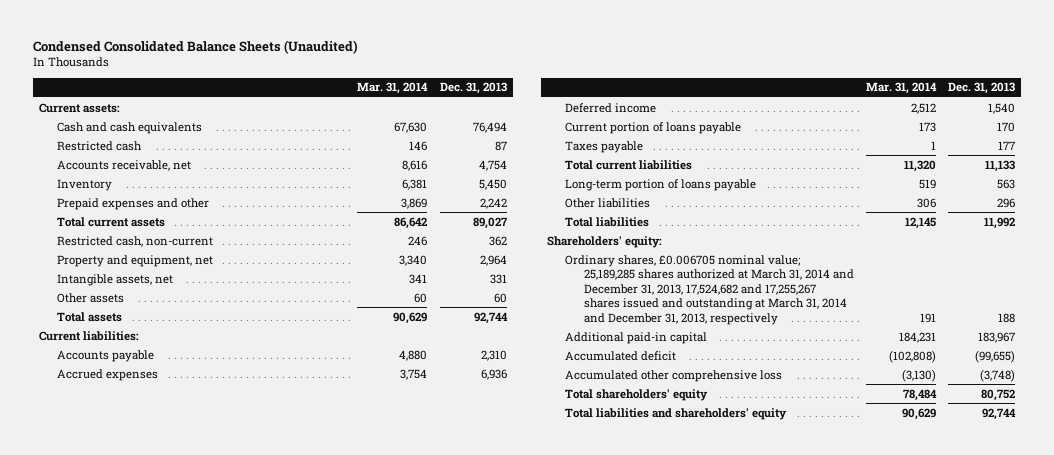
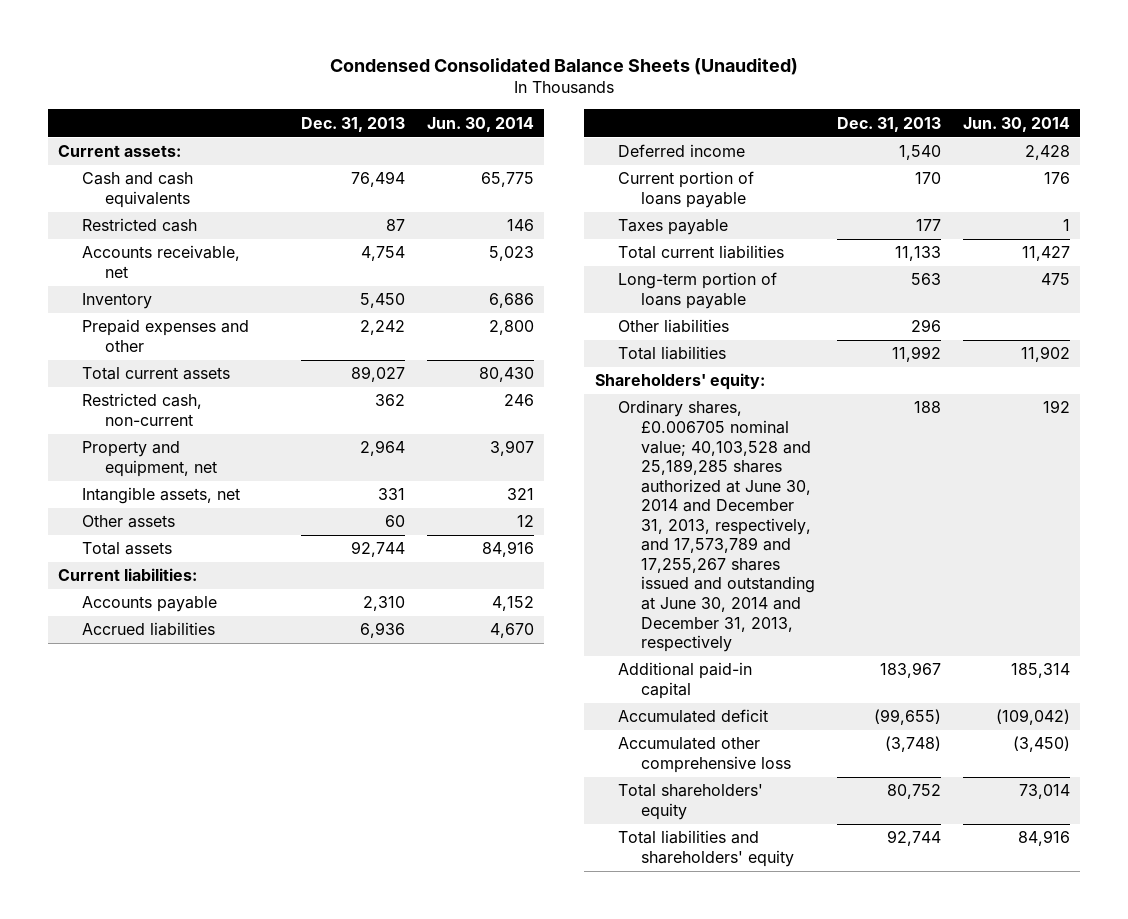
[357,82,429,95] Mar. 31, 2014 -> none
none -> [426,116,534,132] Jun. 30, 2014
[57,368,159,381] Accrued expenses -> [81,622,215,637] Accrued liabilities
[565,254,854,325] Ordinary shares, £0.006705 nominal value; 25,189,285 shares authorized at March 31, 2014 and December 31, 2013, 17,524,682 and 17,255,267 shares issued and outstanding at March 31, 2014 and December 31, 2013, respectively -> [617,400,816,653] Ordinary shares, £0.006705 nominal value; 40,103,528 and 25,189,285 shares authorized at June 30, 2014 and December 31, 2013, respectively, and 17,573,789 and 17,255,267 shares issued and outstanding at June 30, 2014 and December 31, 2013, respectively

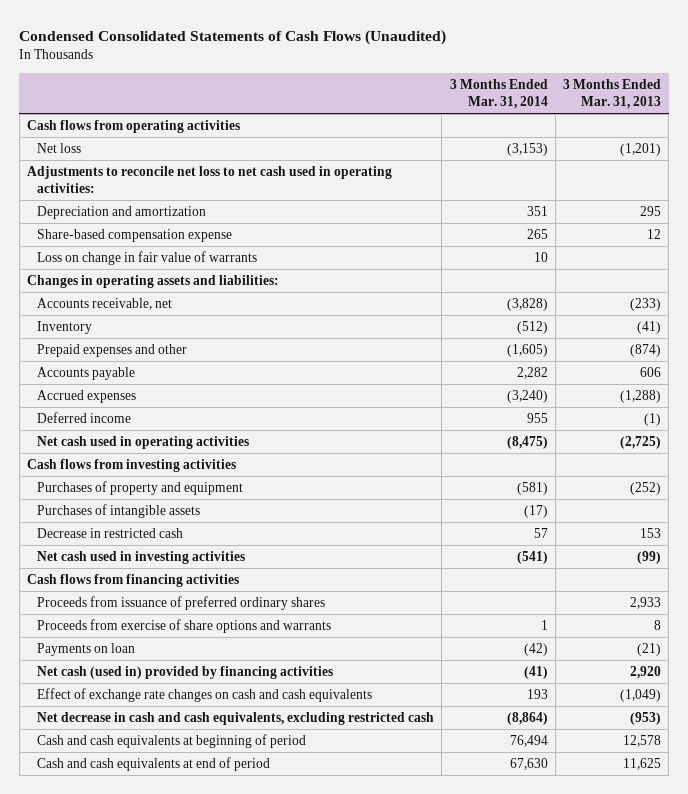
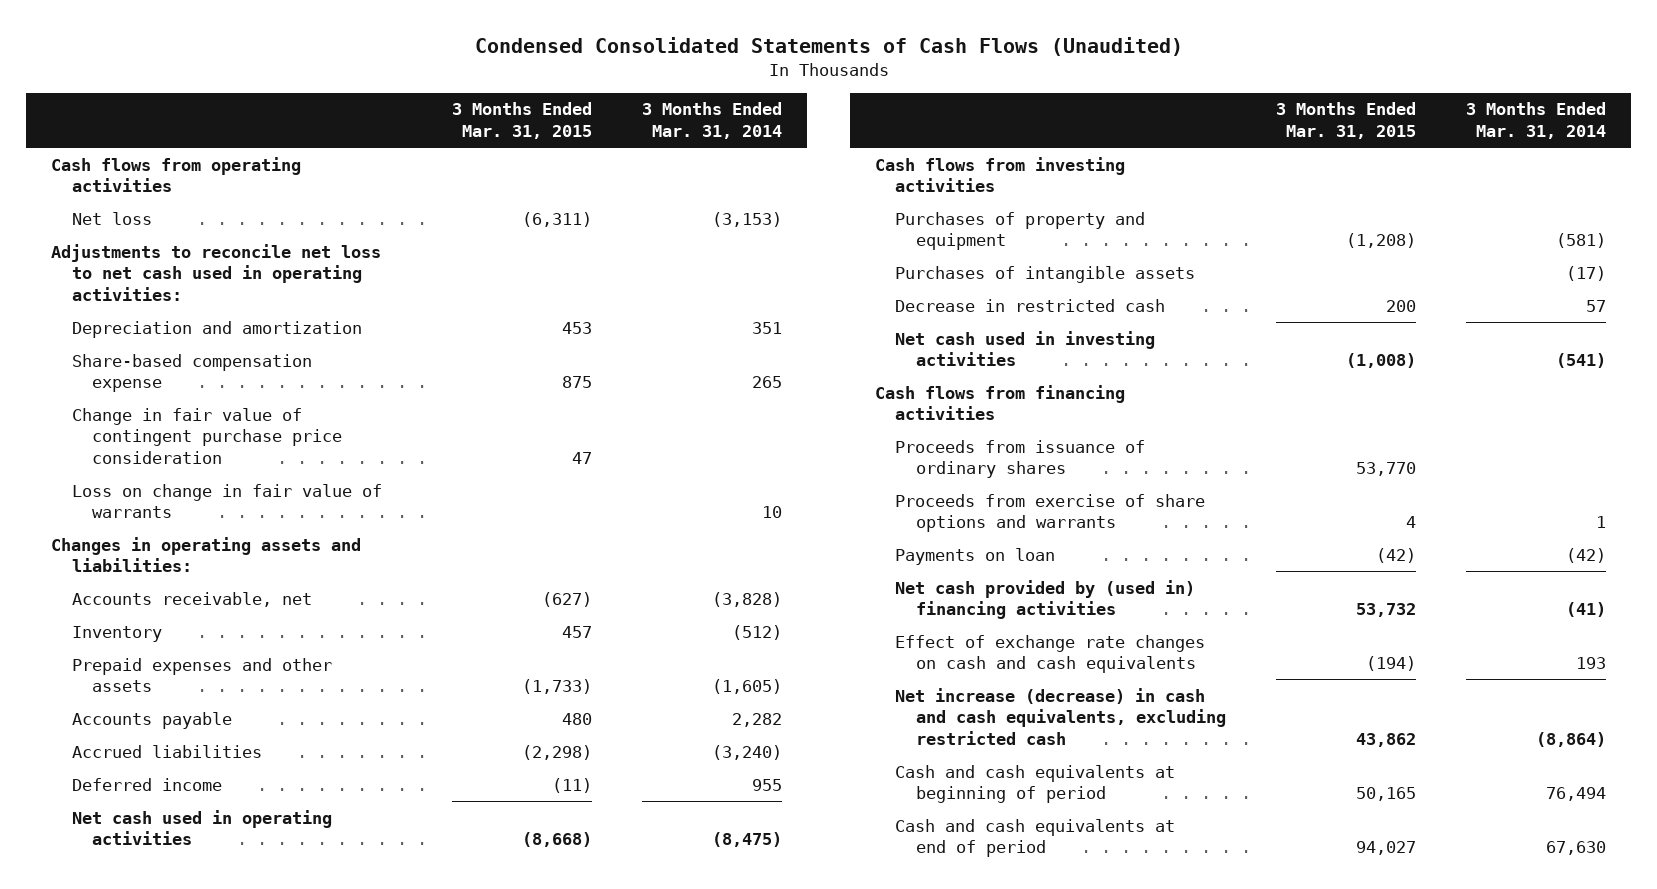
[563,78,662,109] 3 Months Ended Mar. 31, 2013 -> none
none -> [452,102,593,140] 3 Months Ended Mar. 31, 2015
none -> [71,407,343,465] Change in fair value of contingent purchase price consideration
[37,343,188,357] Prepaid expenses and other -> [71,657,332,693] Prepaid expenses and other assets
[37,389,137,403] Accrued expenses -> [71,744,262,758] Accrued liabilities
[37,595,326,610] Proceeds from issuance of preferred ordinary shares -> [895,439,1146,479] Proceeds from issuance of ordinary shares
[37,665,334,679] Net cash (used in) provided by financing activities -> [895,579,1196,620] Net cash provided by (used in) financing activities
[37,711,435,725] Net decrease in cash and cash equivalents, excluding restricted cash -> [895,687,1226,746] Net increase (decrease) in cash and cash equivalents, excluding restricted cash

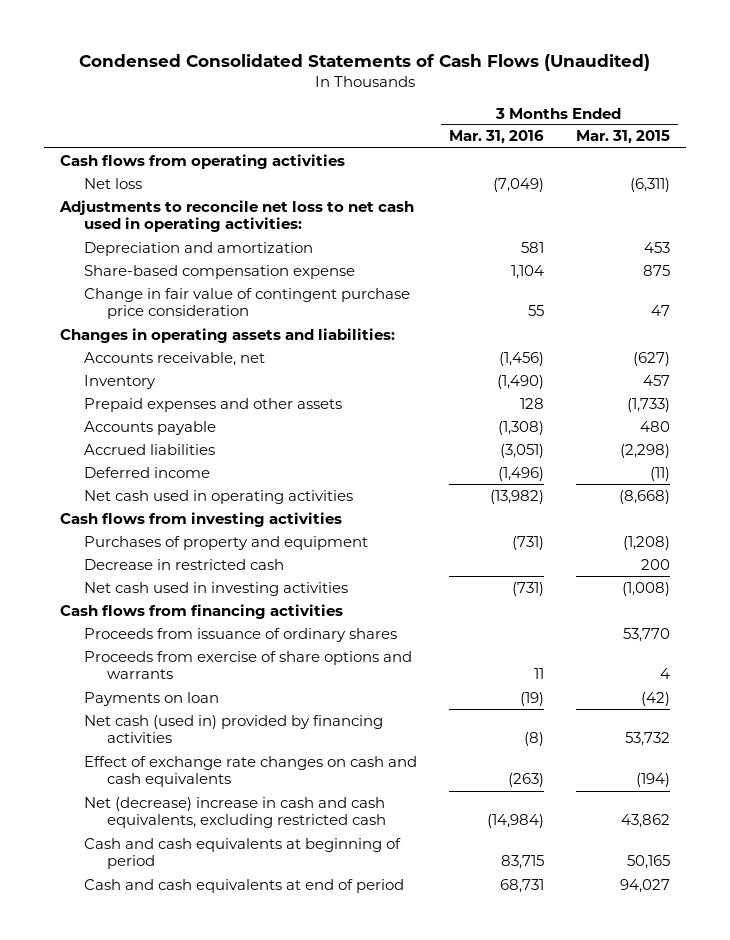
[642,102,783,140] 3 Months Ended Mar. 31, 2014 -> none
none -> [448,130,544,145] Mar. 31, 2016
[71,483,382,519] Loss on change in fair value of warrants -> none
[895,265,1196,283] Purchases of intangible assets -> none
[895,579,1196,620] Net cash provided by (used in) financing activities -> [83,714,383,744] Net cash (used in) provided by financing activities
[895,687,1226,746] Net increase (decrease) in cash and cash equivalents, excluding restricted cash -> [83,796,386,829] Net (decrease) increase in cash and cash equivalents, excluding restricted cash

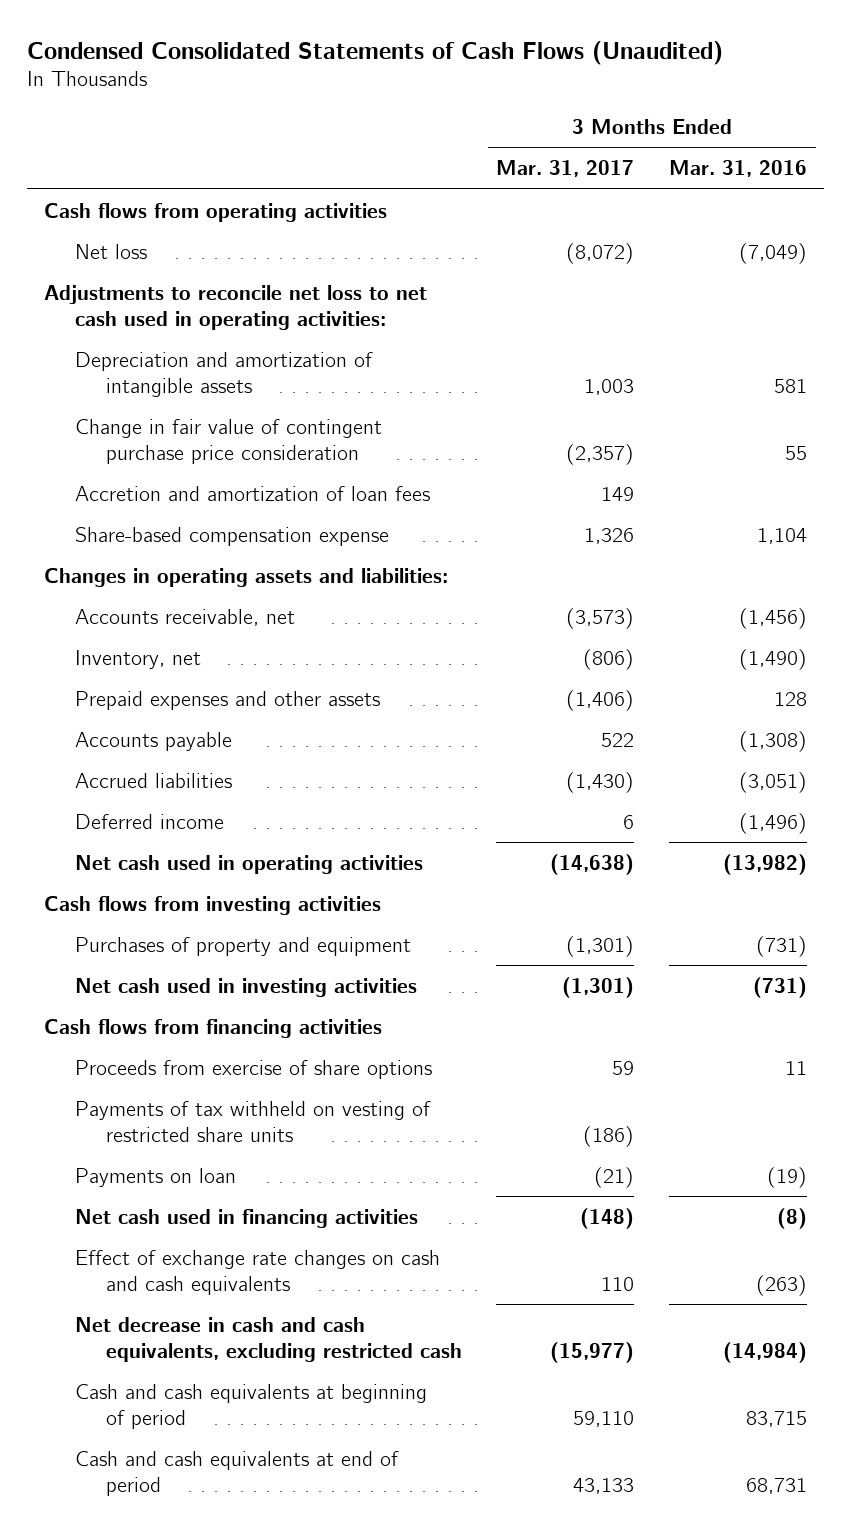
[576,130,671,145] Mar. 31, 2015 -> none
none -> [496,160,635,178] Mar. 31, 2017
[83,241,313,256] Depreciation and amortization -> [74,351,373,397] Depreciation and amortization of intangible assets
none -> [74,485,430,501] Accretion and amortization of loan fees
[83,264,355,279] Share-based compensation expense -> [74,526,389,546] Share-based compensation expense
[83,374,156,389] Inventory -> [74,649,201,669] Inventory, net
[83,558,284,570] Decrease in restricted cash -> none
[83,627,397,642] Proceeds from issuance of ordinary shares -> none
[83,650,412,680] Proceeds from exercise of share options and warrants -> [74,1059,432,1079] Proceeds from exercise of share options
none -> [74,1100,431,1142] Payments of tax withheld on vesting of restricted share units
[83,714,383,744] Net cash (used in) provided by financing activities -> [74,1208,418,1228] Net cash used in financing activities
[83,796,386,829] Net (decrease) increase in cash and cash equivalents, excluding restricted cash -> [74,1316,462,1362] Net decrease in cash and cash equivalents, excluding restricted cash

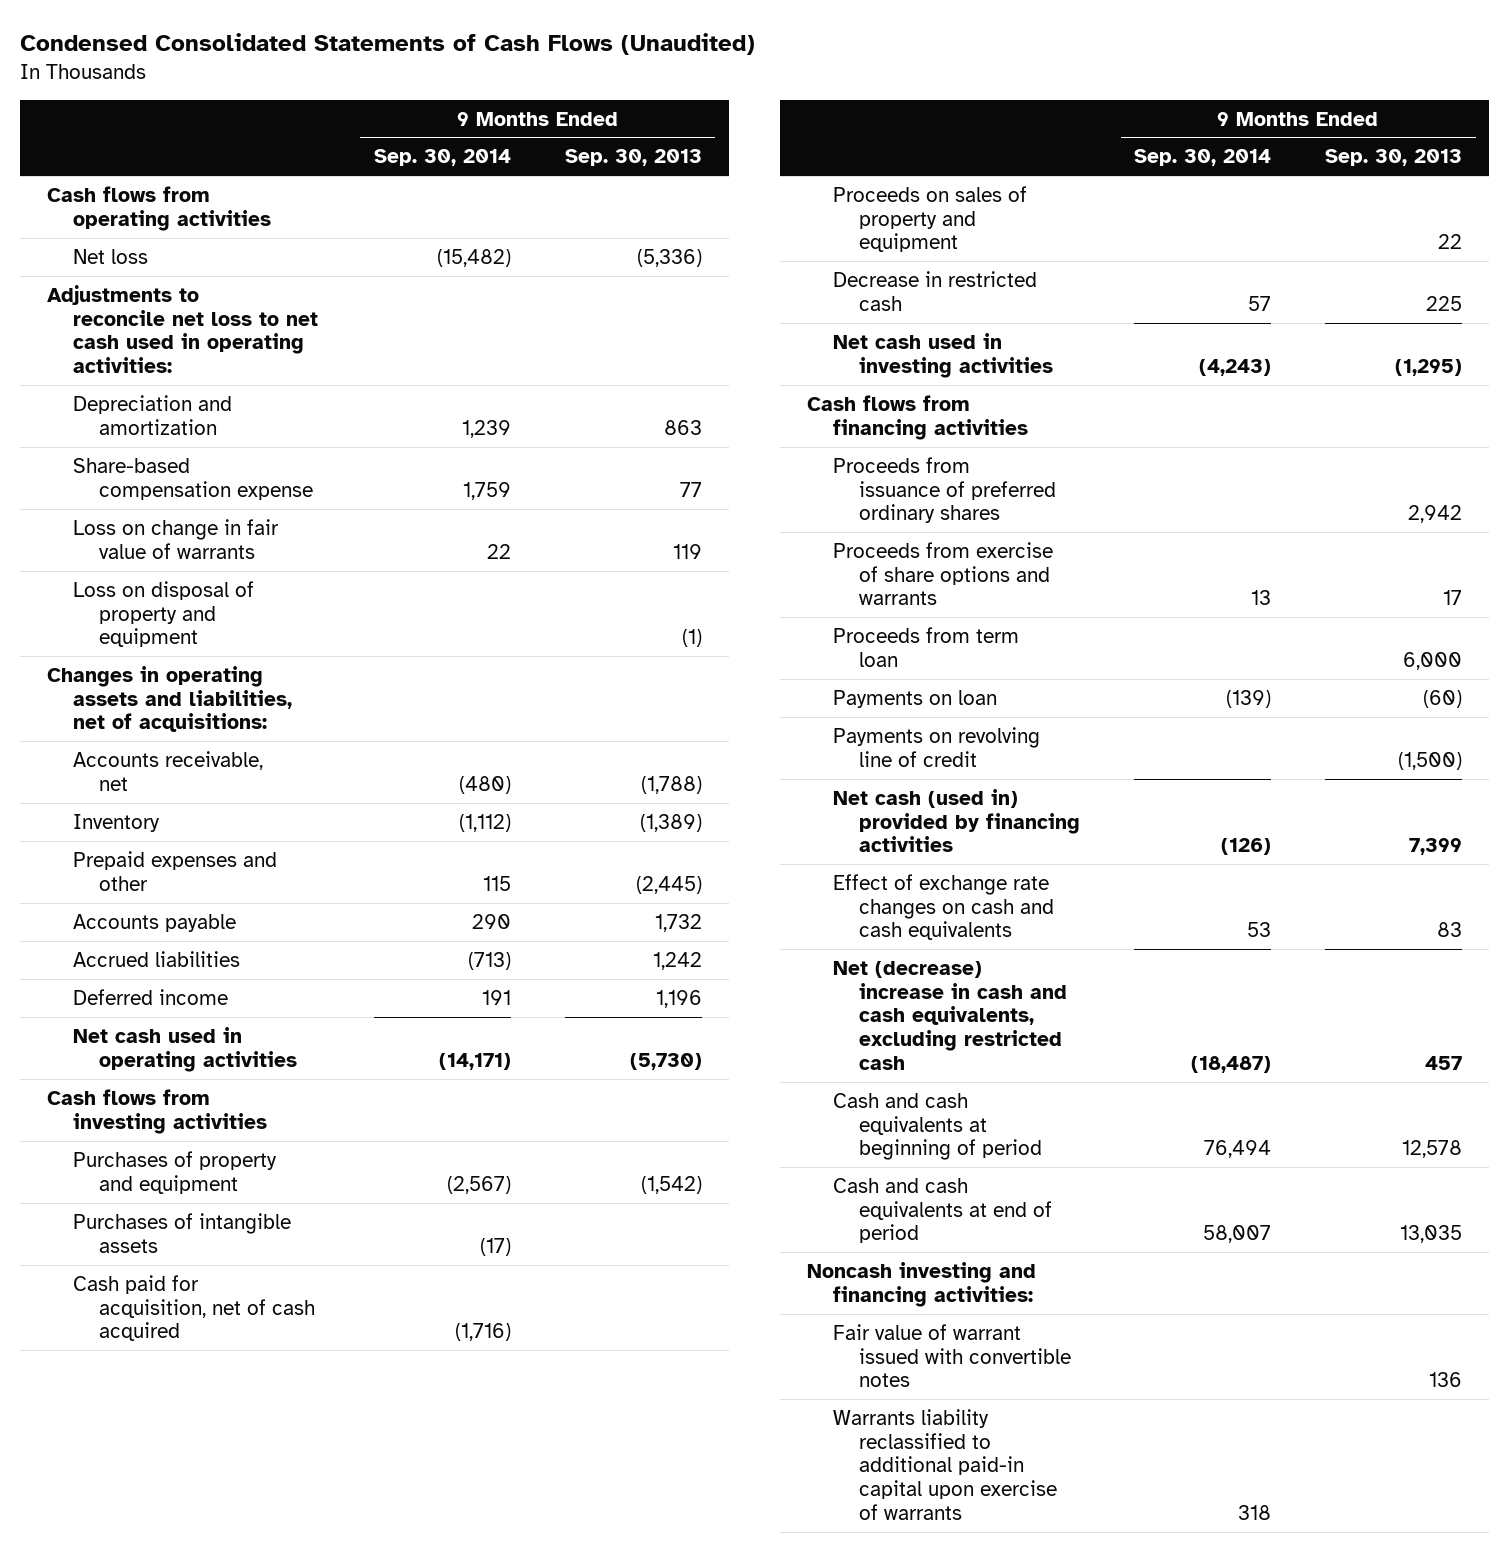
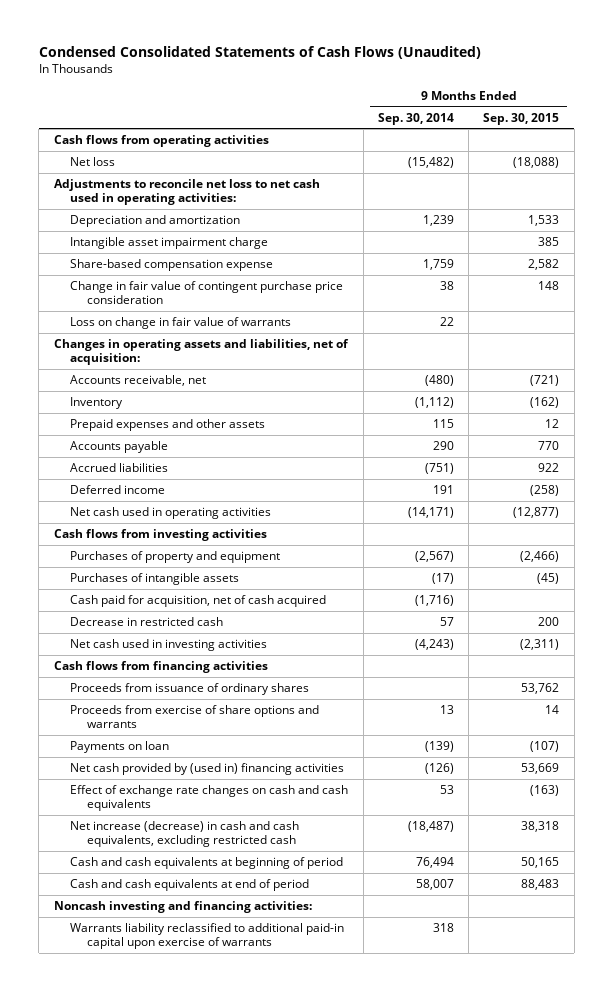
[564,149,702,167] Sep. 30, 2013 -> none
none -> [483,112,560,125] Sep. 30, 2015
none -> [70,237,269,250] Intangible asset impairment charge
none -> [70,281,344,305] Change in fair value of contingent purchase price consideration
[72,580,254,648] Loss on disposal of property and equipment -> none
[46,665,292,733] Changes in operating assets and liabilities, net of acquisitions: -> [53,339,349,366] Changes in operating assets and liabilities, net of acquisition:
[72,850,277,891] Prepaid expenses and other -> [70,419,266,432] Prepaid expenses and other assets
[467,951,511,970] (713) -> [424,463,454,475] (751)
[833,185,1028,253] Proceeds on sales of property and equipment -> none
[833,456,1057,524] Proceeds from issuance of preferred ordinary shares -> [70,683,310,696] Proceeds from issuance of ordinary shares
[833,626,1020,667] Proceeds from term loan -> none
[833,726,1041,767] Payments on revolving line of credit -> none
[833,788,1081,853] Net cash (used in) provided by financing activities -> [70,763,345,776] Net cash provided by (used in) financing activities
[833,960,1068,1070] Net (decrease) increase in cash and cash equivalents, excluding restricted cash -> [70,821,300,848] Net increase (decrease) in cash and cash equivalents, excluding restricted cash
[833,1323,1072,1388] Fair value of warrant issued with convertible notes -> none

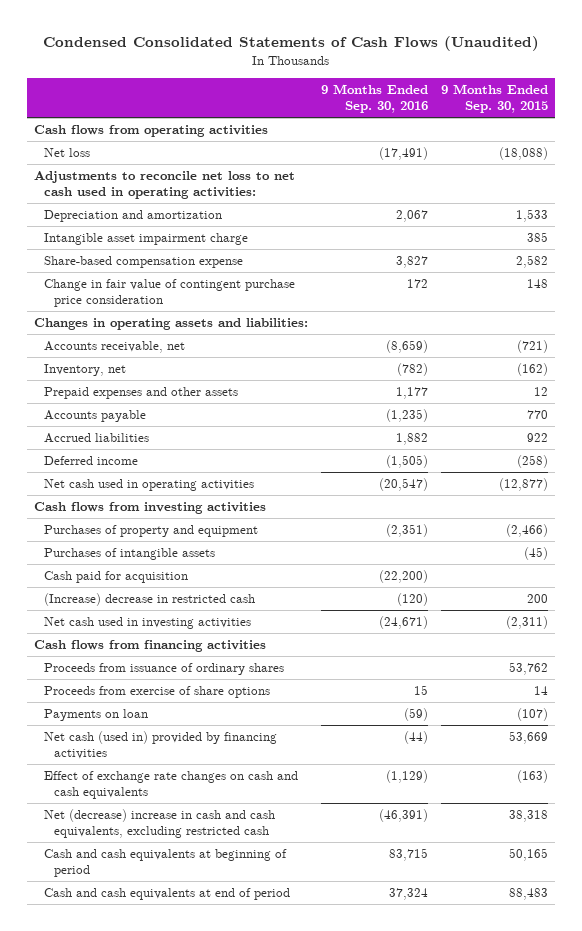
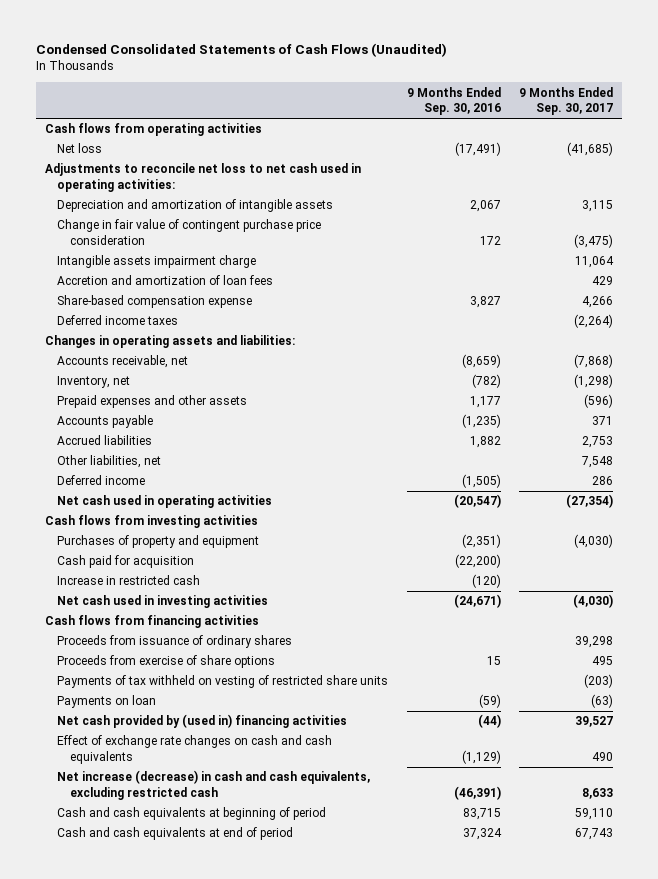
[441,84,549,114] 9 Months Ended Sep. 30, 2015 -> none
none -> [518,86,613,116] 9 Months Ended Sep. 30, 2017
[43,232,248,245] Intangible asset impairment charge -> none
[43,209,222,222] Depreciation and amortization -> [57,199,334,213] Depreciation and amortization of intangible assets
none -> [57,255,257,269] Intangible assets impairment charge
none -> [57,275,274,286] Accretion and amortization of loan fees
[43,255,243,268] Share-based compensation expense -> [57,295,253,309] Share-based compensation expense
none -> [57,315,179,326] Deferred income taxes
none -> [57,455,162,469] Other liabilities, net
[43,547,215,560] Purchases of intangible assets -> none
[43,592,255,606] (Increase) decrease in restricted cash -> [57,575,201,586] Increase in restricted cash
none -> [57,675,389,689] Payments of tax withheld on vesting of restricted share units
[43,730,277,759] Net cash (used in) provided by financing activities -> [57,714,348,729] Net cash provided by (used in) financing activities
[43,808,275,838] Net (decrease) increase in cash and cash equivalents, excluding restricted cash -> [57,770,371,800] Net increase (decrease) in cash and cash equivalents, excluding restricted cash

